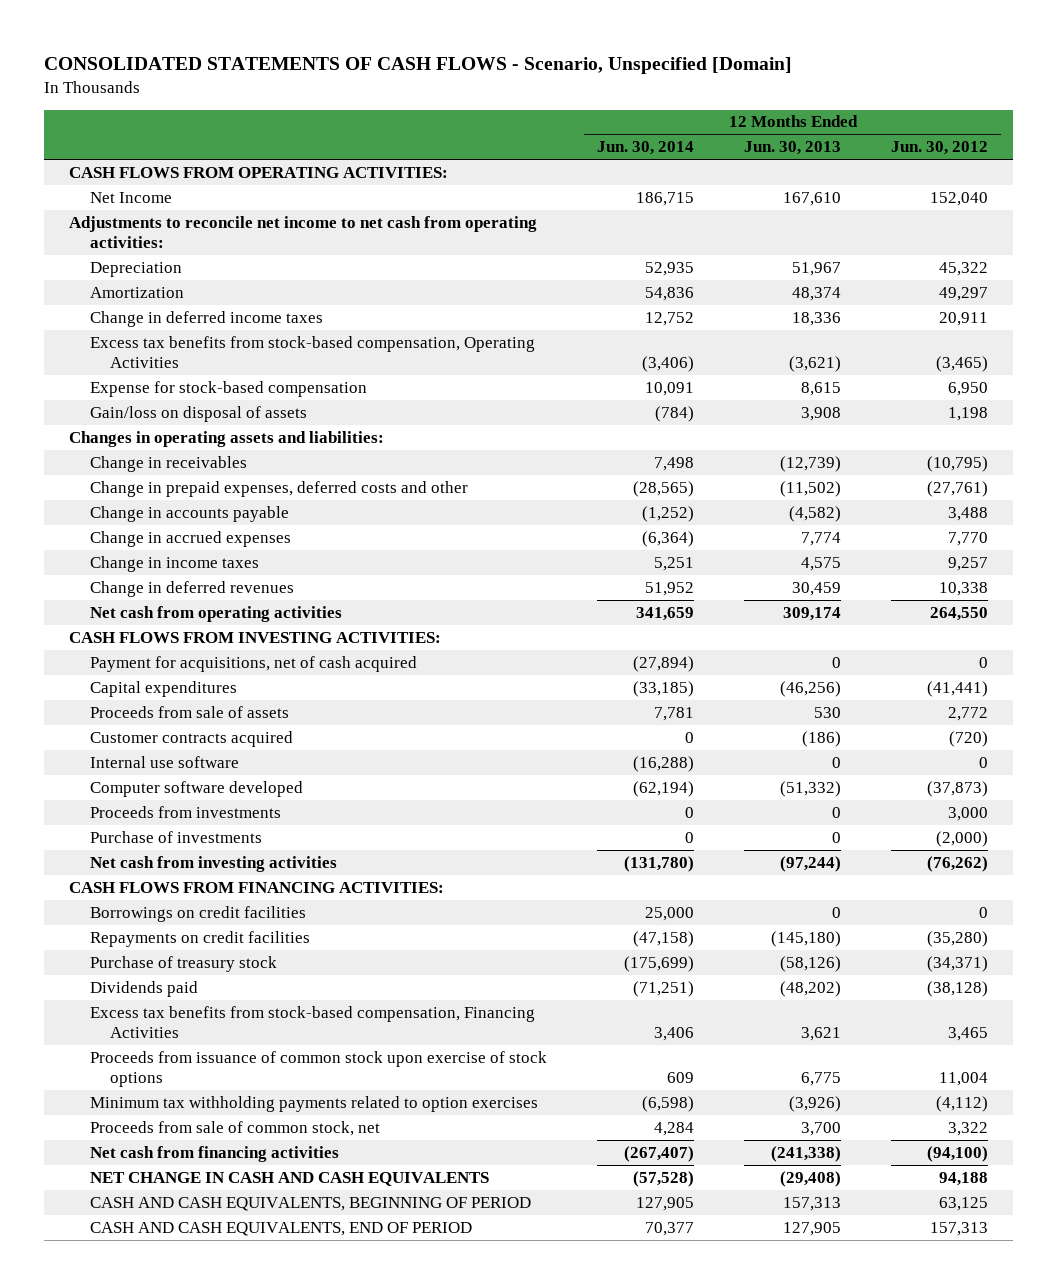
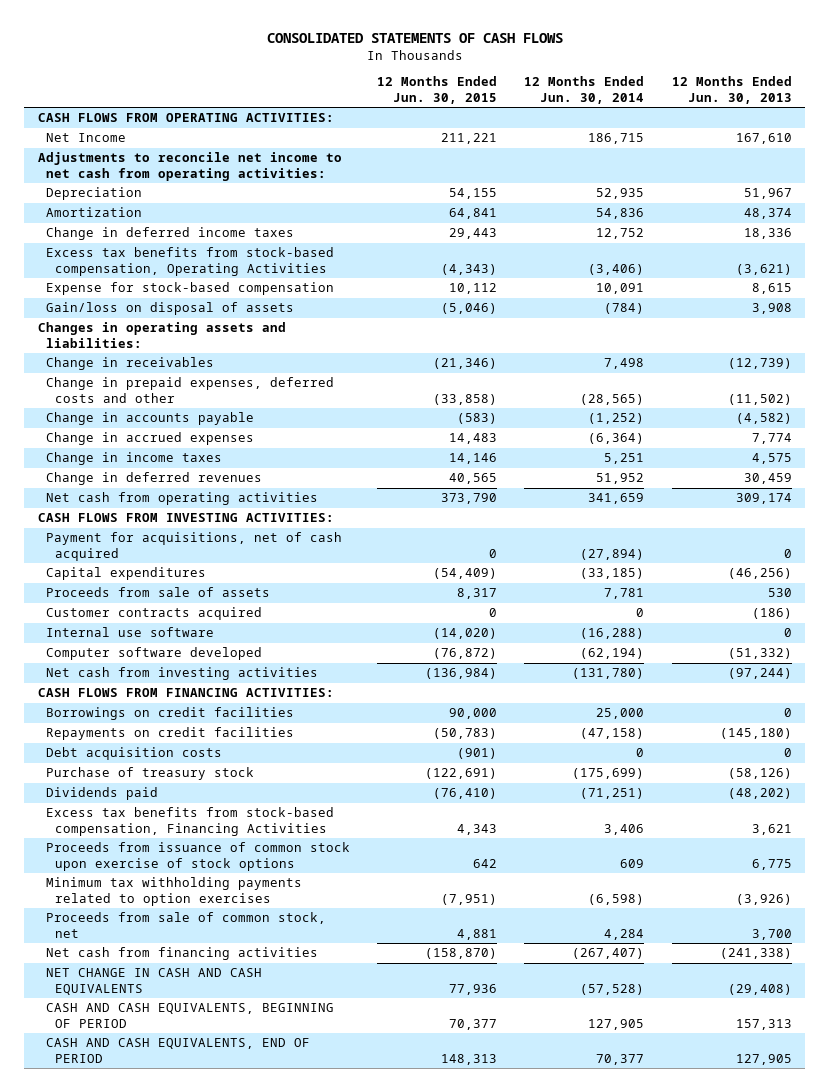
[44,57,793,75] CONSOLIDATED STATEMENTS OF CASH FLOWS - Scenario, Unspecified [Domain] -> [266,33,563,44] CONSOLIDATED STATEMENTS OF CASH FLOWS
[891,141,989,156] Jun. 30, 2012 -> none
none -> [377,76,498,104] 12 Months Ended Jun. 30, 2015
[89,805,281,818] Proceeds from investments -> none
[89,830,262,843] Purchase of investments -> none
none -> [46,747,223,761] Debt acquisition costs

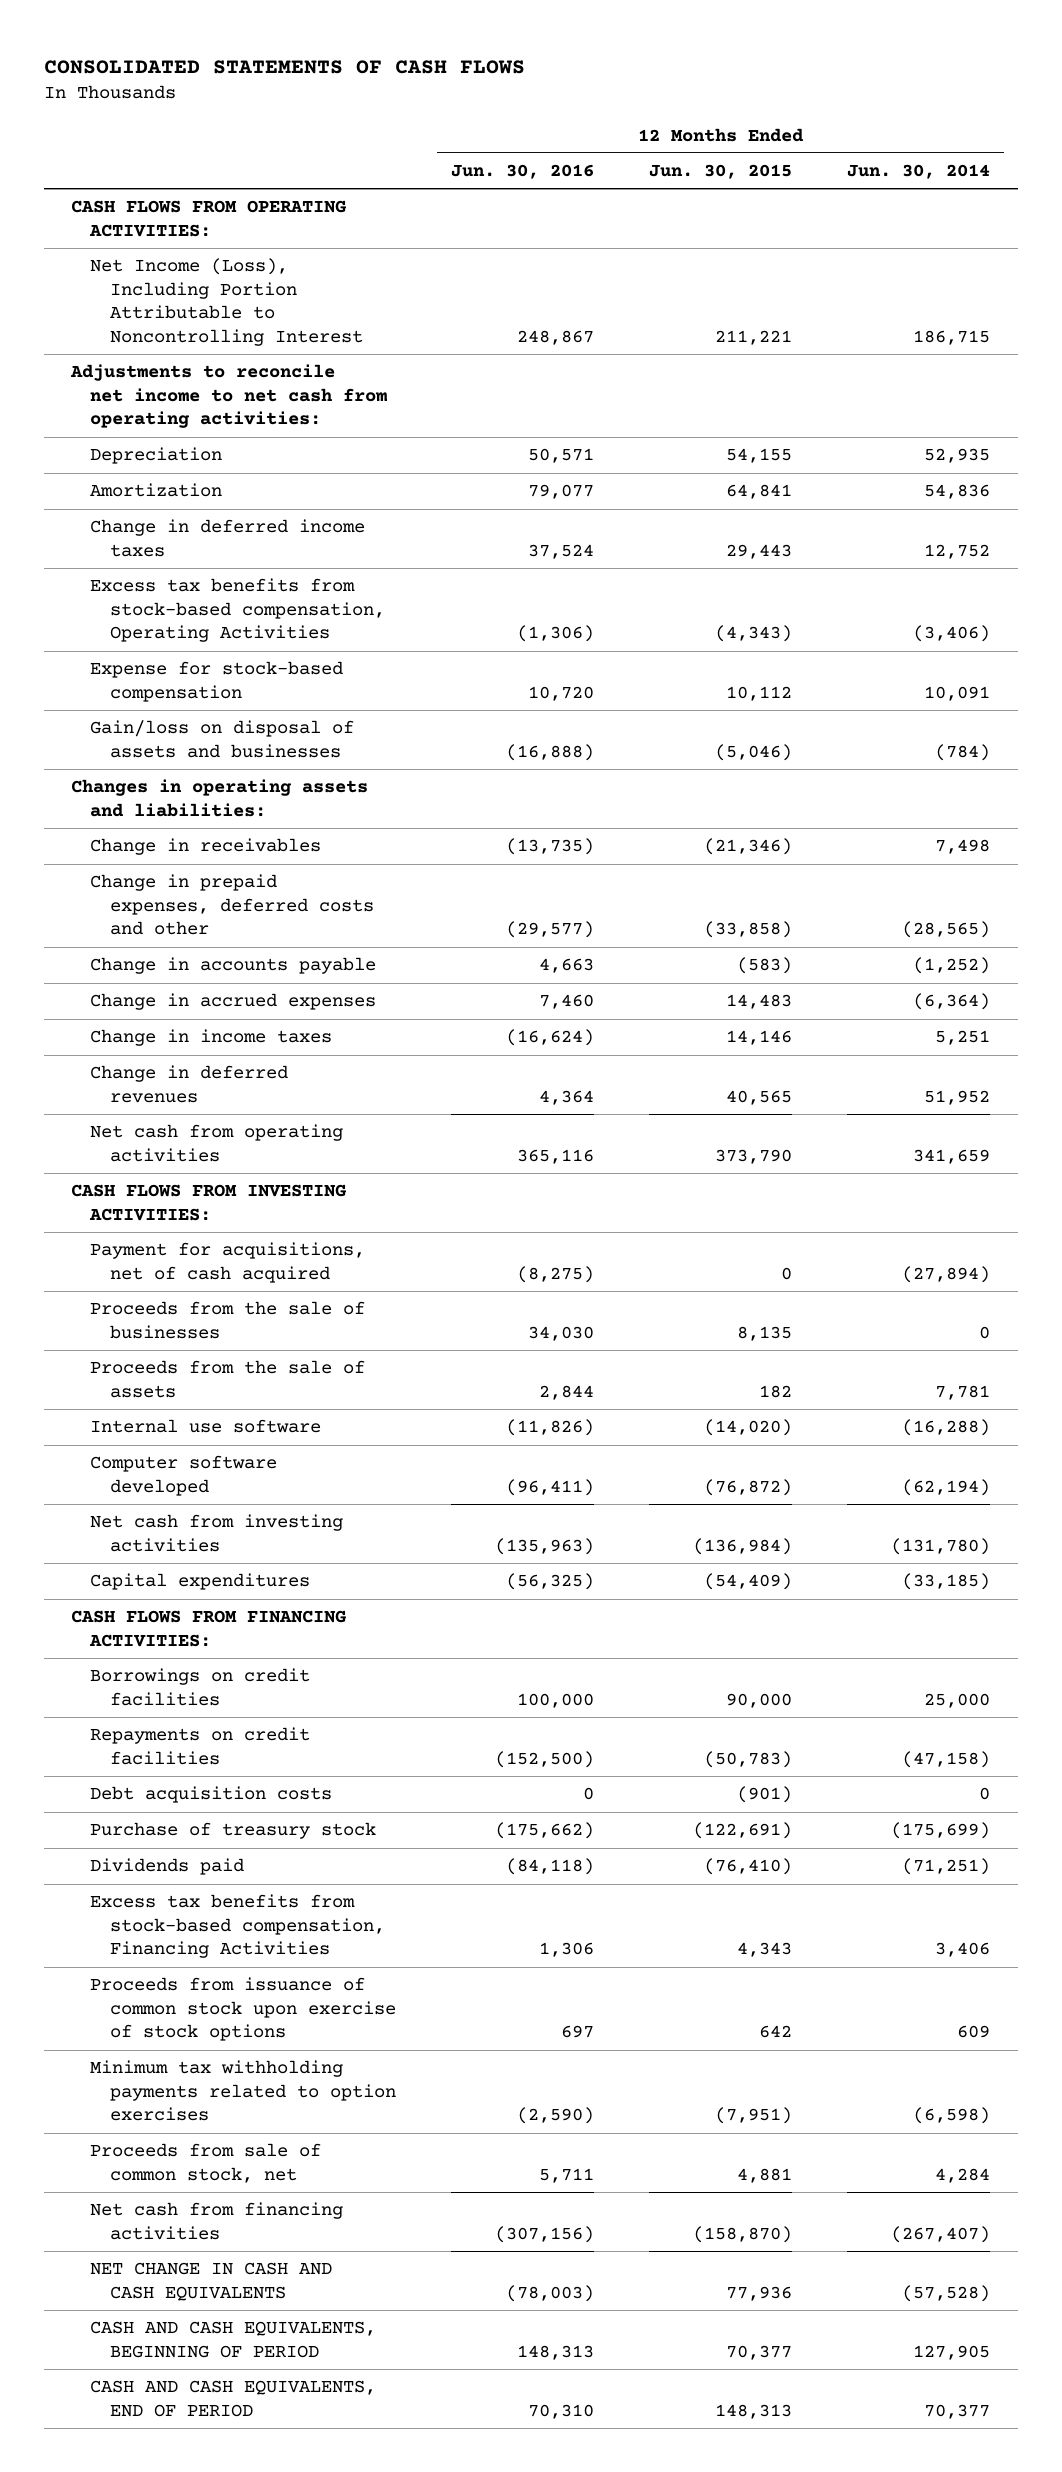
[671,76,792,104] 12 Months Ended Jun. 30, 2013 -> none
none -> [450,164,594,180] Jun. 30, 2016
[46,133,127,143] Net Income -> [90,258,363,347] Net Income (Loss), Including Portion Attributable to Noncontrolling Interest
[46,302,295,316] Gain/loss on disposal of assets -> [90,720,355,758] Gain/loss on disposal of assets and businesses
[46,607,263,621] Customer contracts acquired -> none
none -> [90,1301,366,1339] Proceeds from the sale of businesses
[46,587,271,598] Proceeds from sale of assets -> [90,1360,366,1398] Proceeds from the sale of assets
[457,588,498,600] 8,317 -> [759,1384,793,1398] 182
[46,567,207,581] Capital expenditures -> [90,1573,311,1591] Capital expenditures

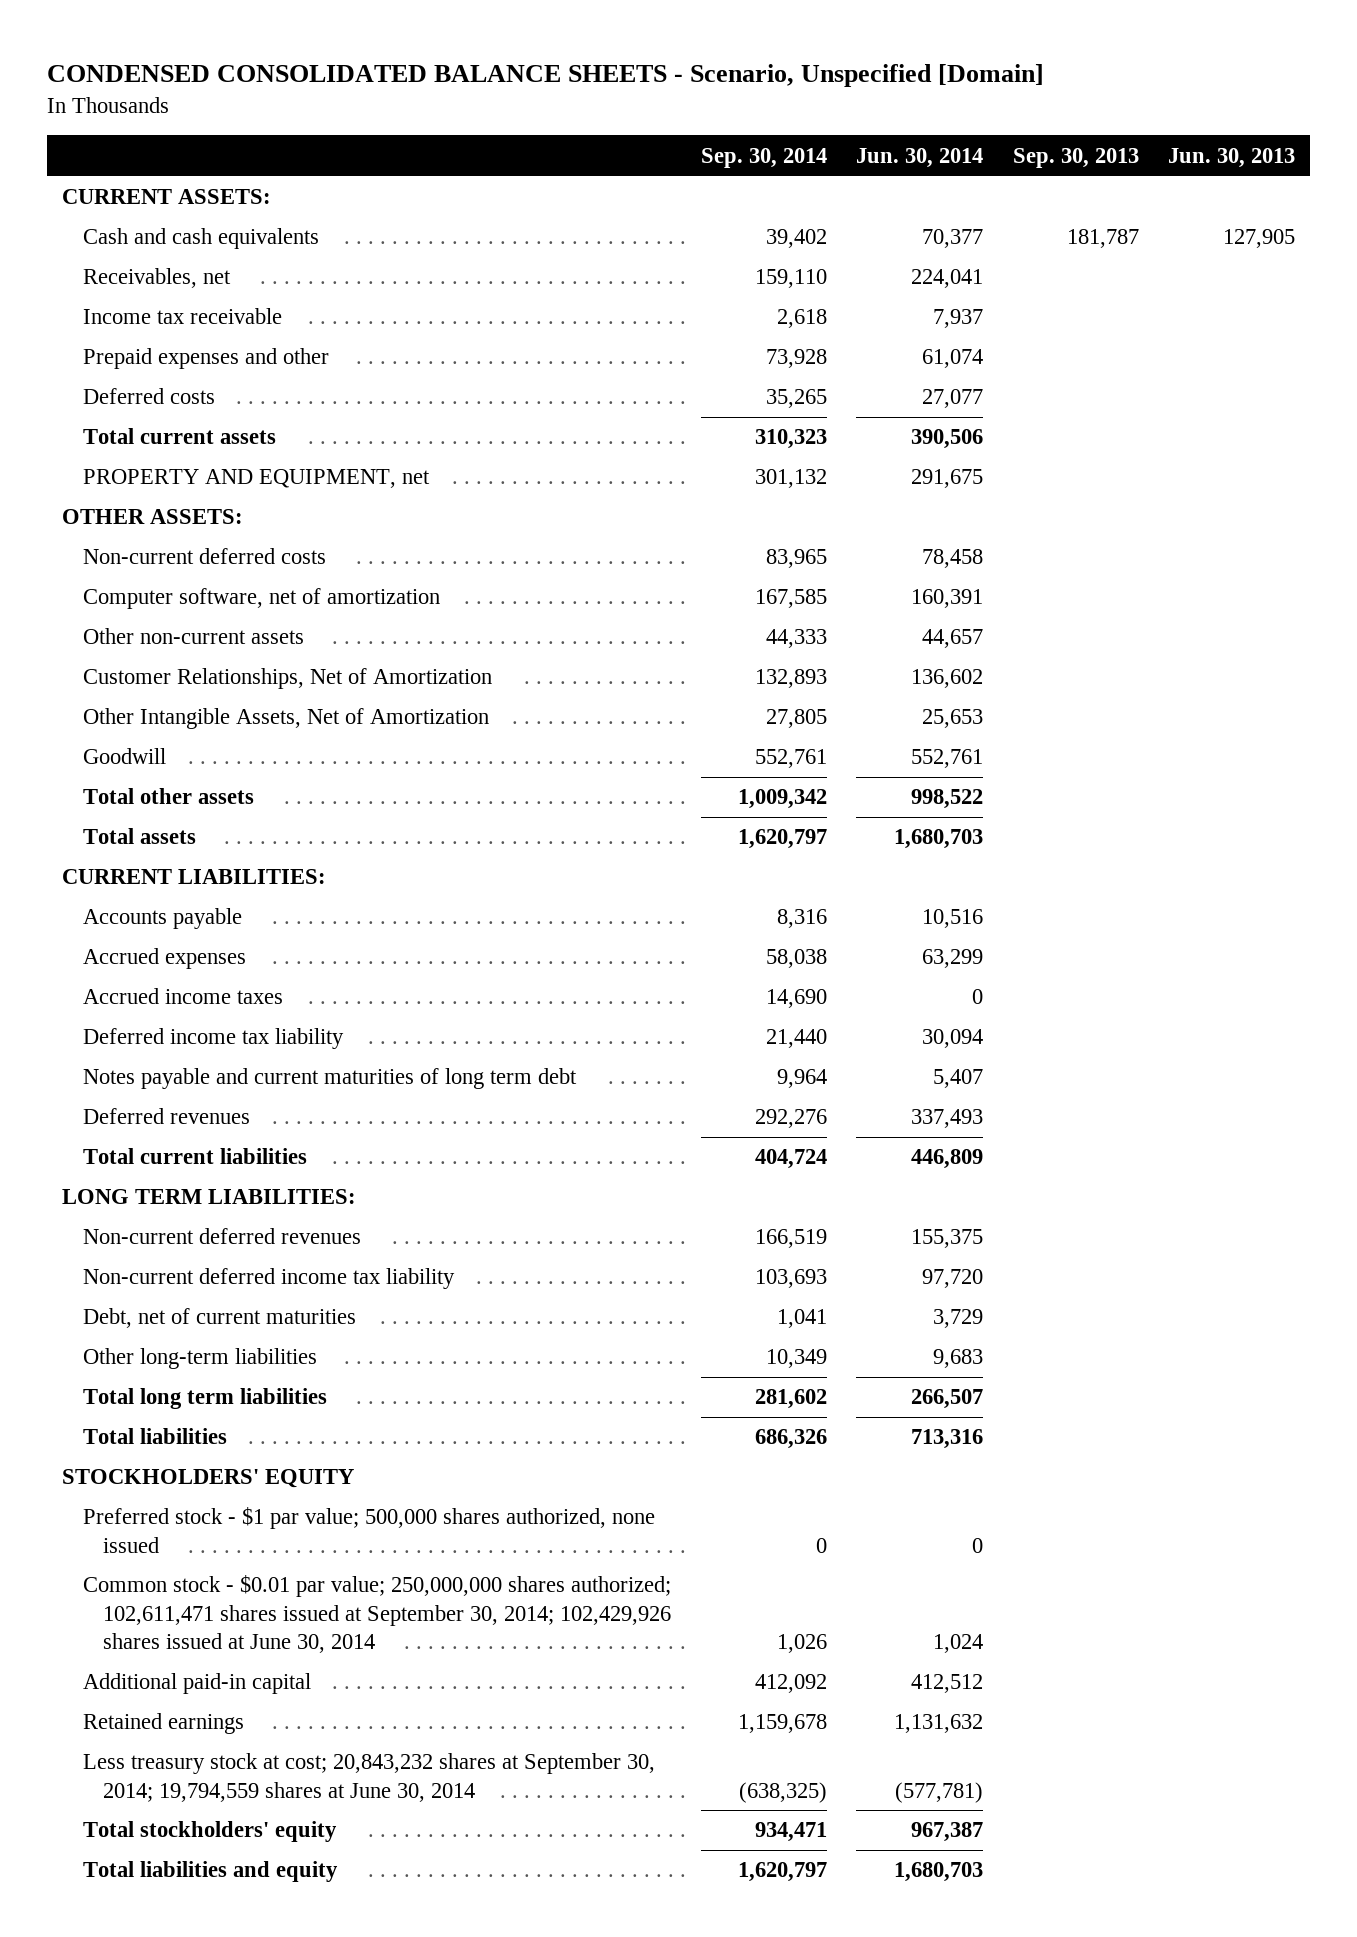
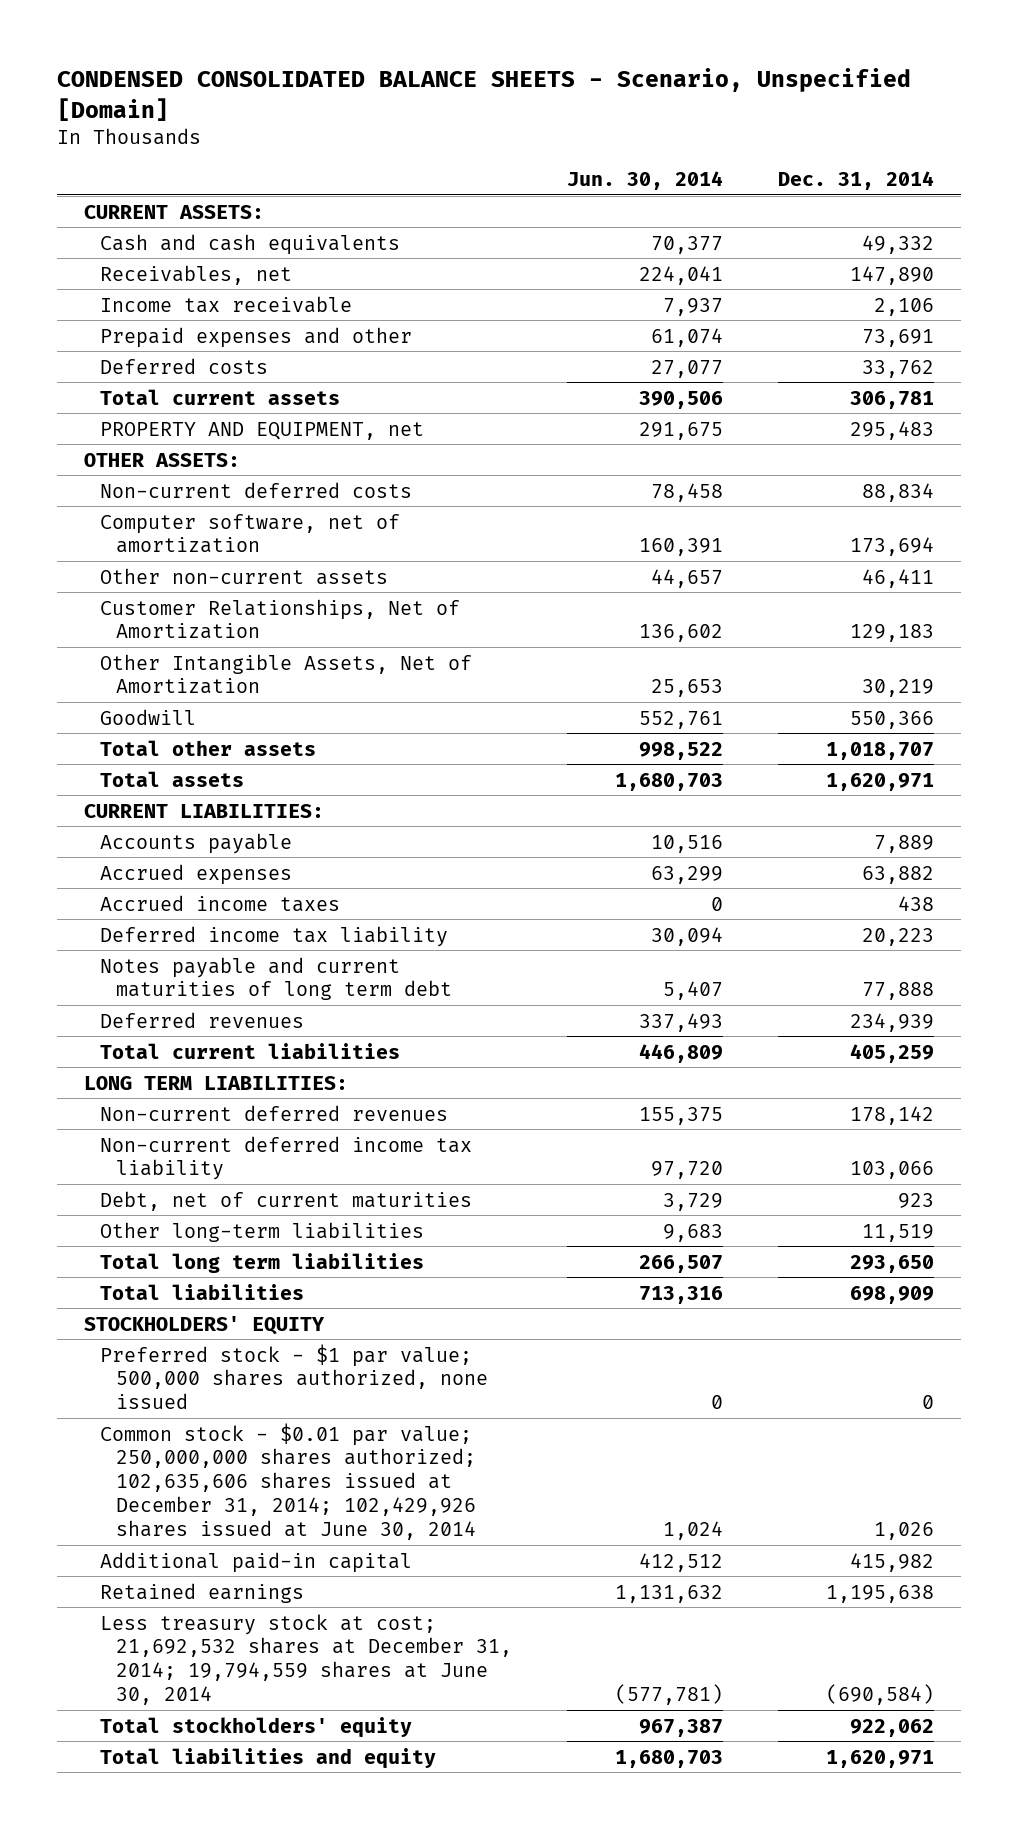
[700,147,827,168] Sep. 30, 2014 -> none
[1012,147,1139,168] Sep. 30, 2013 -> none
[1168,147,1296,168] Jun. 30, 2013 -> none
none -> [777,171,934,191] Dec. 31, 2014
[82,1575,672,1653] Common stock - $0.01 par value; 250,000,000 shares authorized; 102,611,471 shares issued at September 30, 2014; 102,429,926 shares issued at June 30, 2014 -> [100,1422,476,1541] Common stock - $0.01 par value; 250,000,000 shares authorized; 102,635,606 shares issued at December 31, 2014; 102,429,926 shares issued at June 30, 2014
[82,1753,655,1802] Less treasury stock at cost; 20,843,232 shares at September 30, 2014; 19,794,559 shares at June 30, 2014 -> [100,1613,512,1706] Less treasury stock at cost; 21,692,532 shares at December 31, 2014; 19,794,559 shares at June 30, 2014

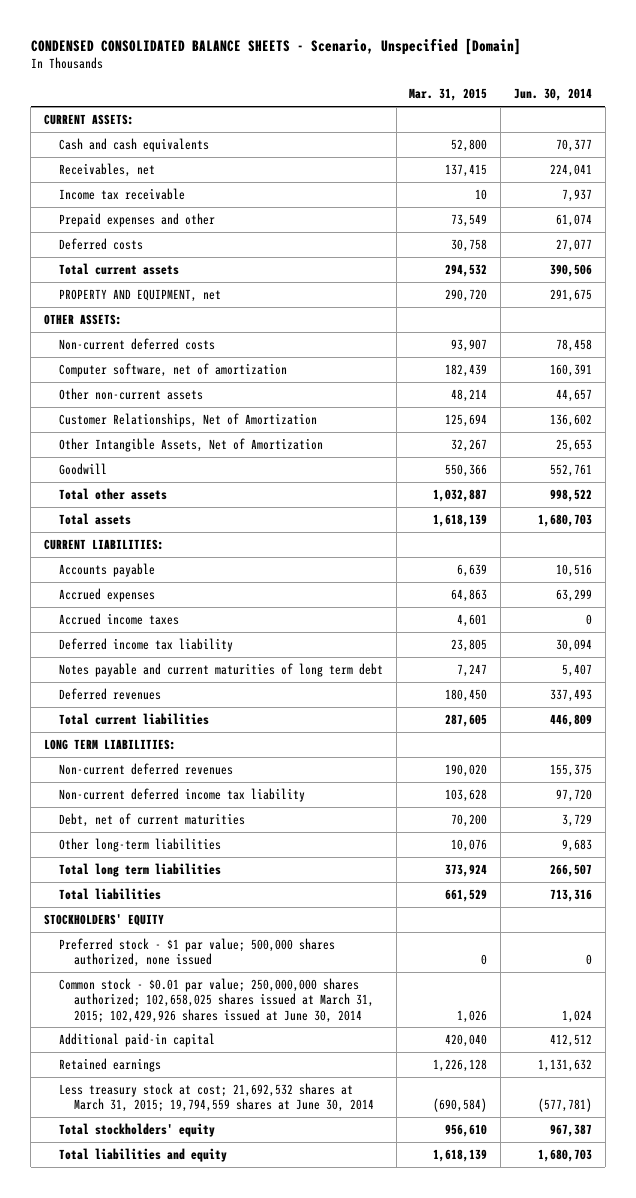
[777,171,934,191] Dec. 31, 2014 -> none
none -> [409,88,488,102] Mar. 31, 2015
[100,1422,476,1541] Common stock - $0.01 par value; 250,000,000 shares authorized; 102,635,606 shares issued at December 31, 2014; 102,429,926 shares issued at June 30, 2014 -> [58,977,374,1023] Common stock - $0.01 par value; 250,000,000 shares authorized; 102,658,025 shares issued at March 31, 2015; 102,429,926 shares issued at June 30, 2014
[100,1613,512,1706] Less treasury stock at cost; 21,692,532 shares at December 31, 2014; 19,794,559 shares at June 30, 2014 -> [58,1082,374,1113] Less treasury stock at cost; 21,692,532 shares at March 31, 2015; 19,794,559 shares at June 30, 2014

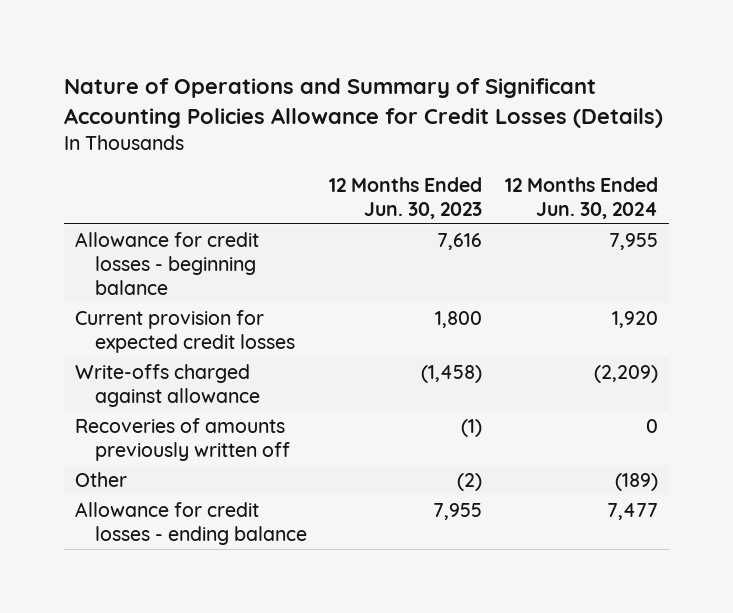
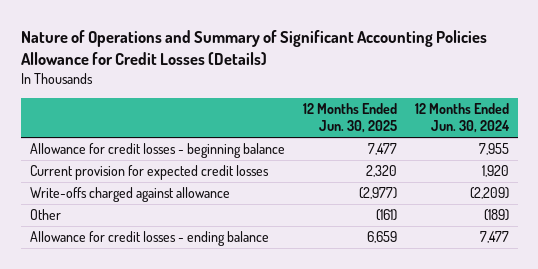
[329,176,483,219] 12 Months Ended Jun. 30, 2023 -> none
none -> [302,103,397,134] 12 Months Ended Jun. 30, 2025
[75,417,290,462] Recoveries of amounts previously written off -> none

